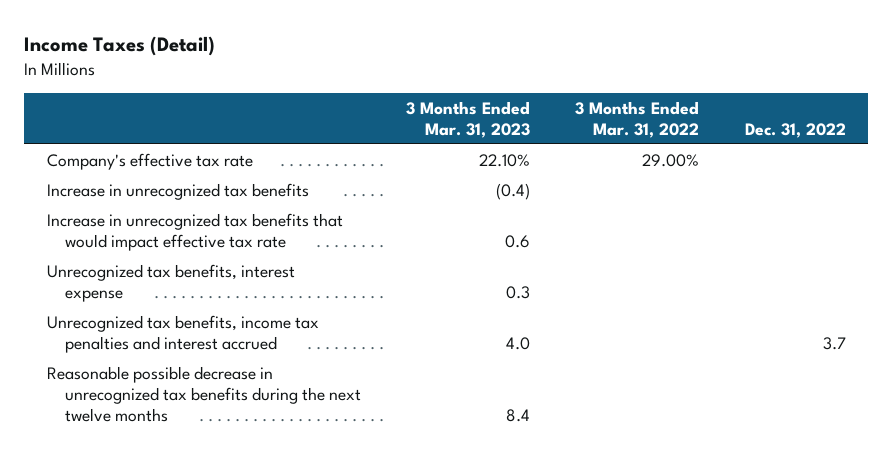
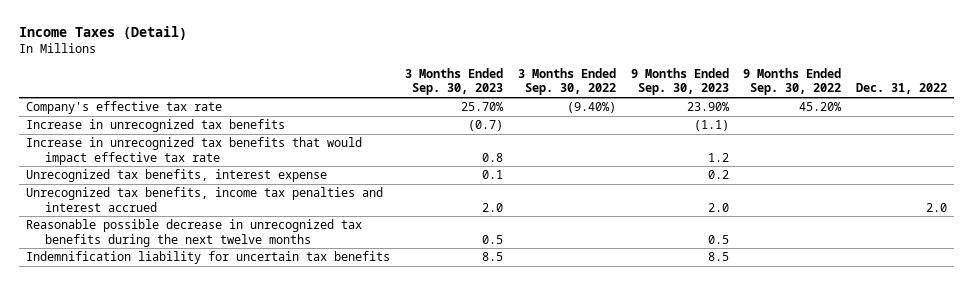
[406,100,531,138] 3 Months Ended Mar. 31, 2023 -> none
[575,100,700,138] 3 Months Ended Mar. 31, 2022 -> none
none -> [405,68,504,96] 3 Months Ended Sep. 30, 2023
none -> [517,68,616,96] 3 Months Ended Sep. 30, 2022
none -> [630,68,729,96] 9 Months Ended Sep. 30, 2023
none -> [743,68,842,96] 9 Months Ended Sep. 30, 2022
[822,336,846,350] 3.7 -> [926,202,948,212] 2.0
none -> [26,251,391,265] Indemnification liability for uncertain tax benefits

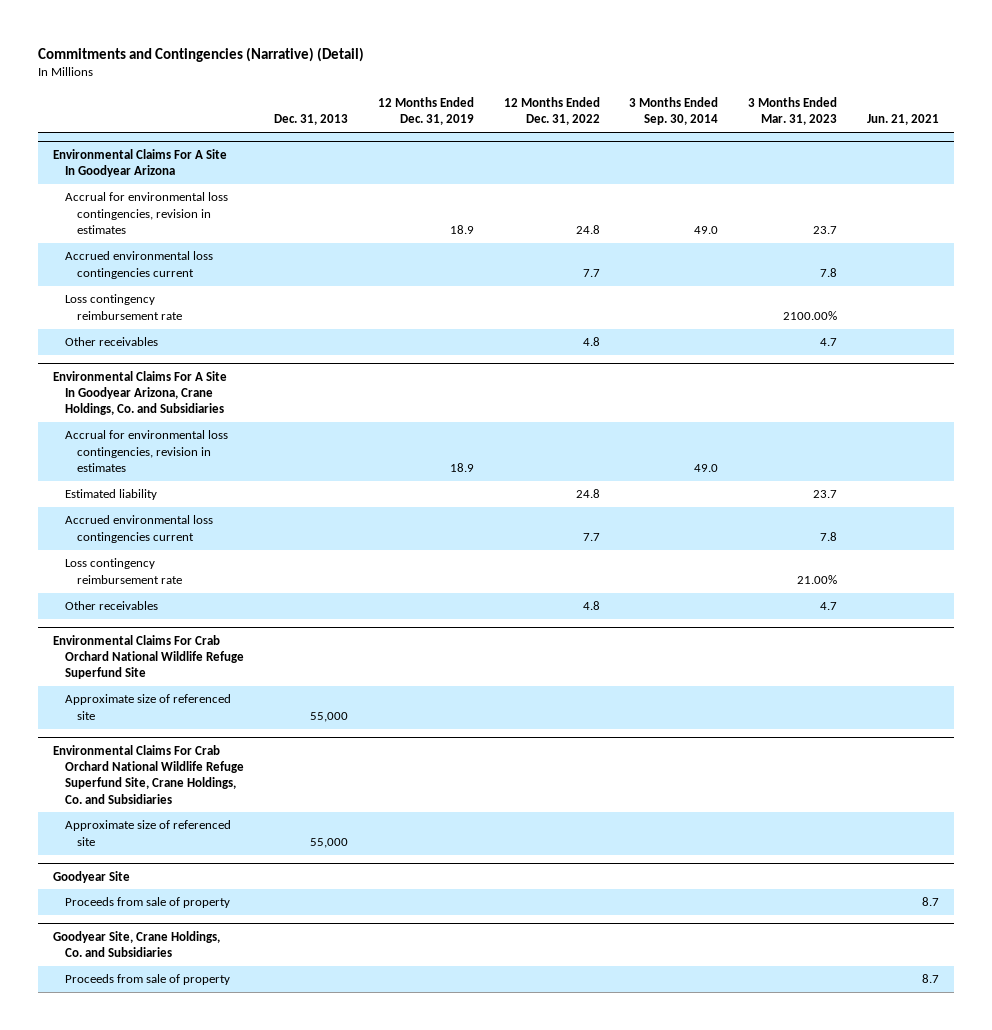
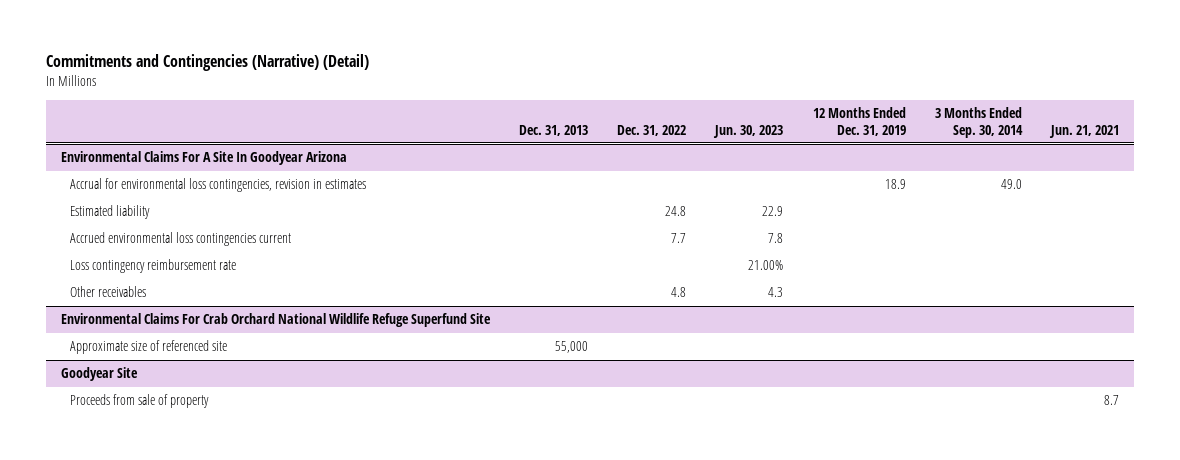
[503,97,600,126] 12 Months Ended Dec. 31, 2022 -> none
[748,97,838,126] 3 Months Ended Mar. 31, 2023 -> none
none -> [617,124,687,136] Dec. 31, 2022
none -> [713,124,784,138] Jun. 30, 2023
none -> [70,205,151,220] Estimated liability
[53,370,228,416] Environmental Claims For A Site In Goodyear Arizona, Crane Holdings, Co. and Subsidiaries -> none
[65,430,229,473] Accrual for environmental loss contingencies, revision in estimates -> none
[65,489,158,501] Estimated liability -> none
[65,515,214,543] Accrued environmental loss contingencies current -> none
[65,558,183,584] Loss contingency reimbursement rate -> none
[65,601,159,611] Other receivables -> none
[53,744,245,804] Environmental Claims For Crab Orchard National Wildlife Refuge Superfund Site, Crane Holdings, Co. and Subsidiaries -> none
[65,820,232,846] Approximate size of referenced site -> none
[53,930,221,957] Goodyear Site, Crane Holdings, Co. and Subsidiaries -> none
[65,974,231,986] Proceeds from sale of property -> none

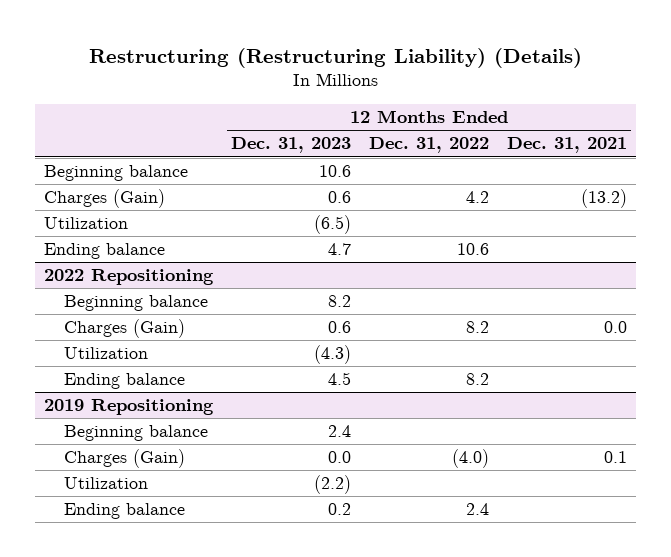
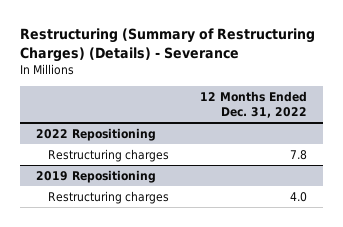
[88,47,582,68] Restructuring (Restructuring Liability) (Details) -> [20,27,316,62] Restructuring (Summary of Restructuring Charges) (Details) - Severance
[231,137,352,154] Dec. 31, 2023 -> none
[506,137,627,154] Dec. 31, 2021 -> none
[44,165,189,182] Beginning balance -> none
[44,189,166,209] Charges (Gain) -> none
[44,217,129,230] Utilization -> none
[44,243,166,260] Ending balance -> none
[63,295,208,312] Beginning balance -> none
[63,347,148,360] Utilization -> none
[63,373,185,390] Ending balance -> none
[63,319,185,339] Charges (Gain) -> [48,149,170,163] Restructuring charges
[465,321,489,334] 8.2 -> [290,150,308,161] 7.8
[63,425,208,442] Beginning balance -> none
[63,477,148,490] Utilization -> none
[63,503,185,520] Ending balance -> none
[63,449,185,469] Charges (Gain) -> [48,191,170,205] Restructuring charges
[451,449,489,469] (4.0) -> [290,192,308,203] 4.0

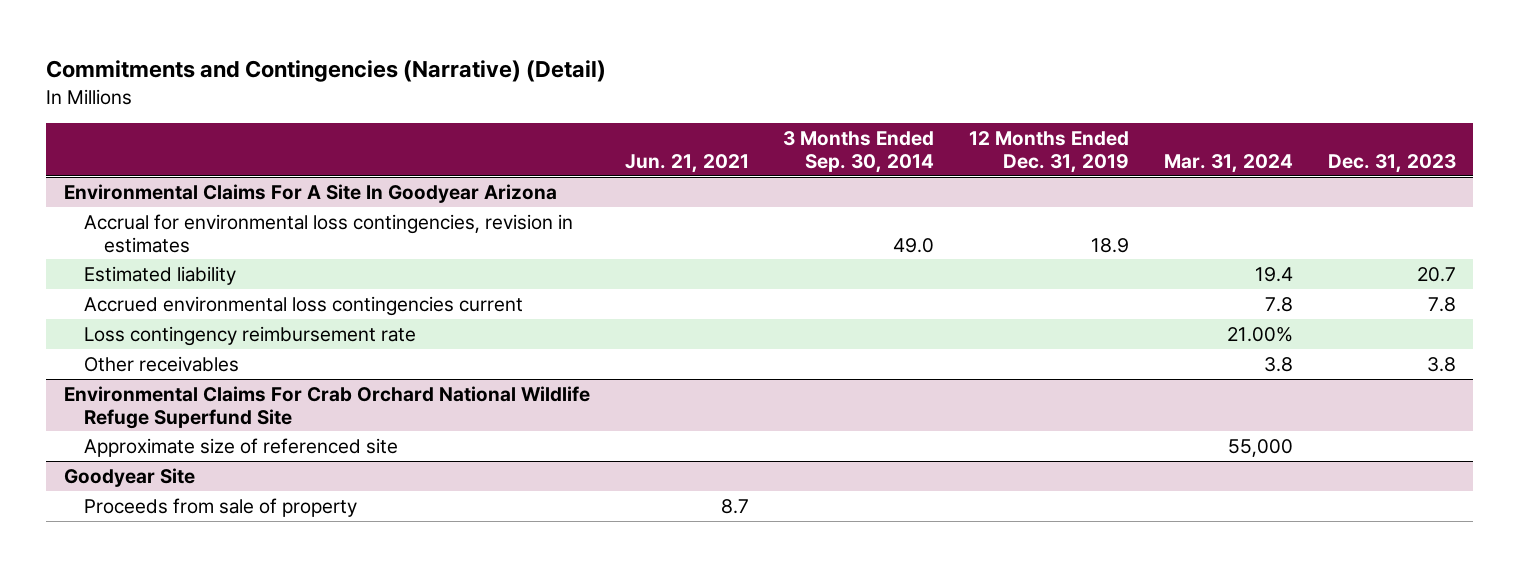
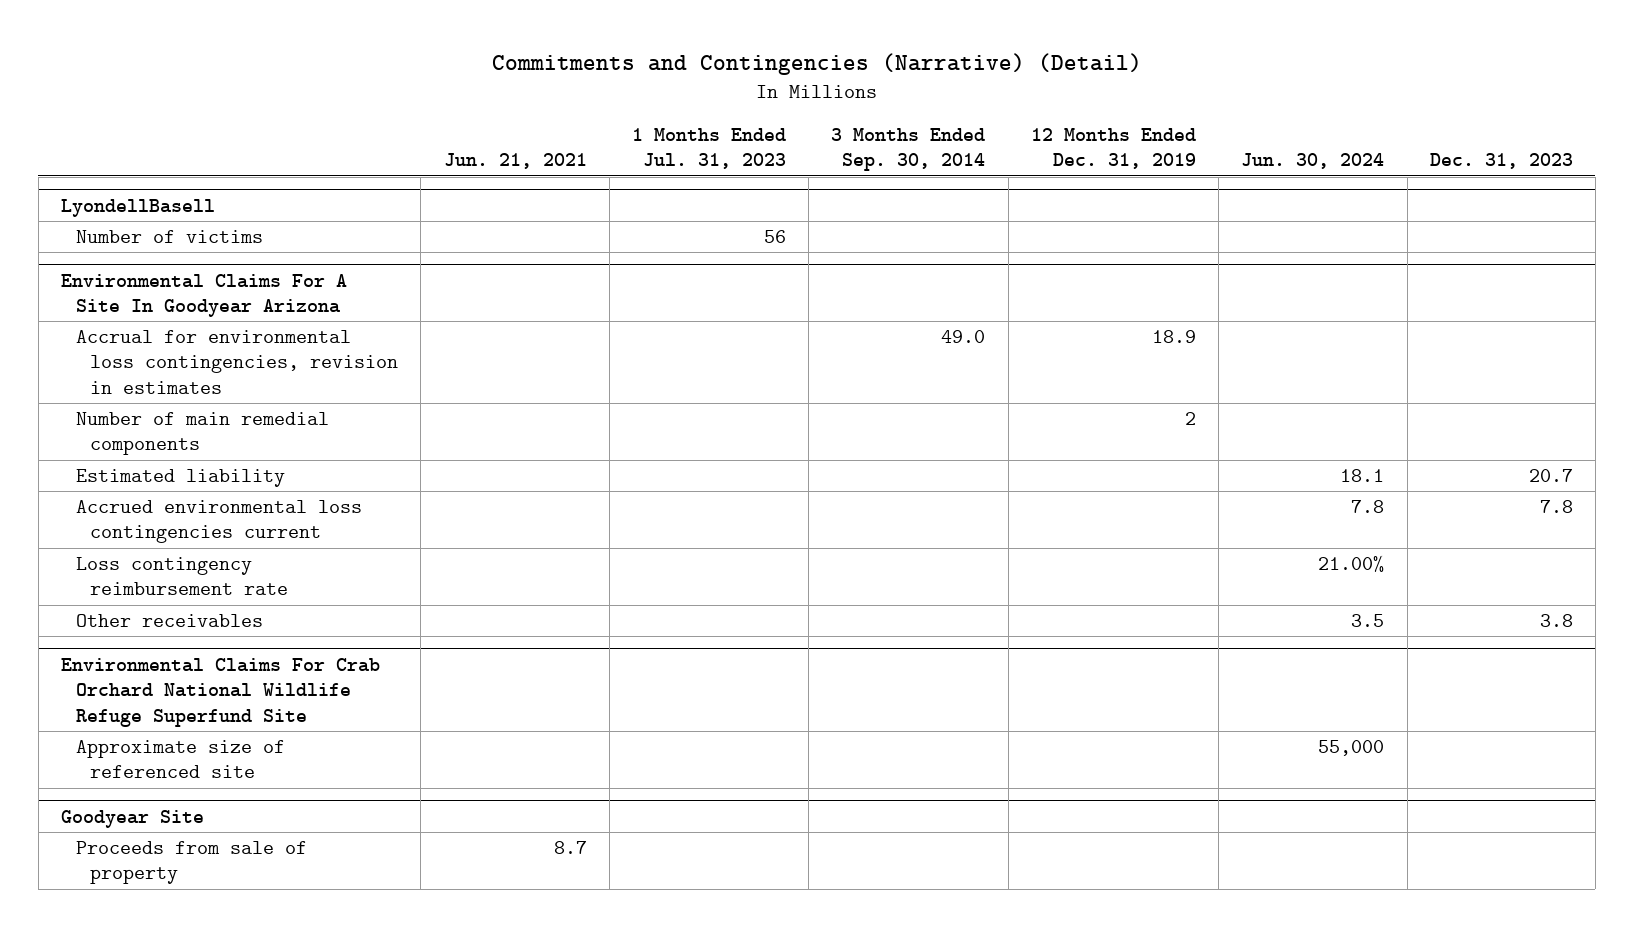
[1163,153,1293,173] Mar. 31, 2024 -> none
none -> [631,127,786,170] 1 Months Ended Jul. 31, 2023
none -> [1241,153,1385,170] Jun. 30, 2024
none -> [61,198,216,217] LyondellBasell
none -> [75,229,263,243] Number of victims
none -> [75,411,329,456] Number of main remedial components

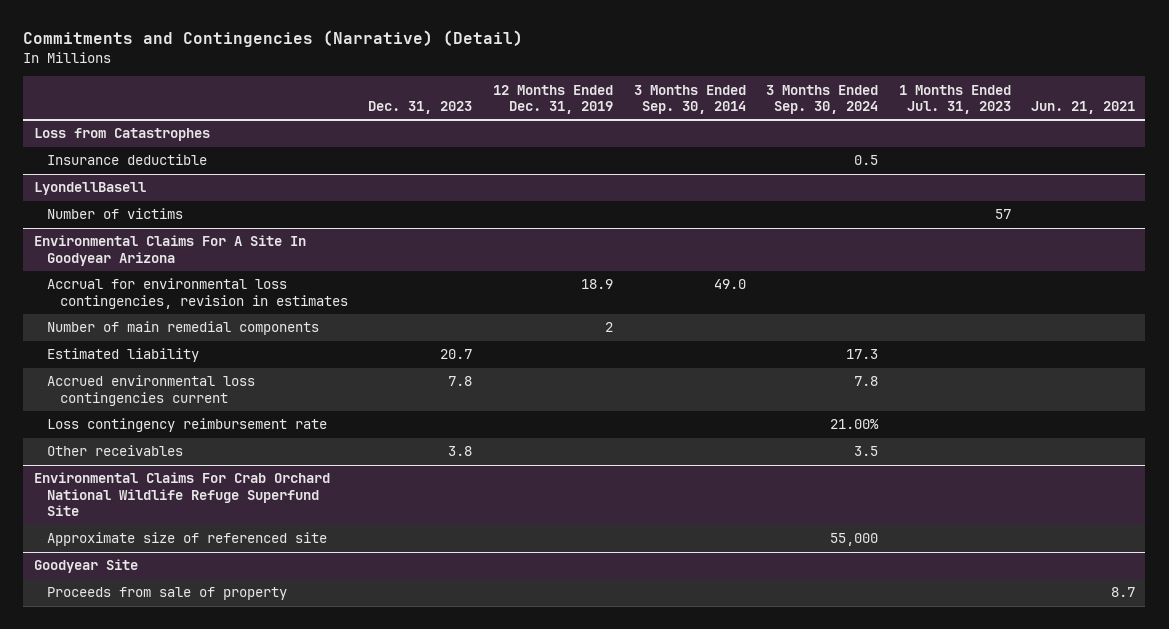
[1241,153,1385,170] Jun. 30, 2024 -> none
none -> [766,84,879,115] 3 Months Ended Sep. 30, 2024
none -> [33,128,210,142] Loss from Catastrophes
none -> [46,154,207,166] Insurance deductible
[763,229,786,243] 56 -> [994,209,1011,220] 57

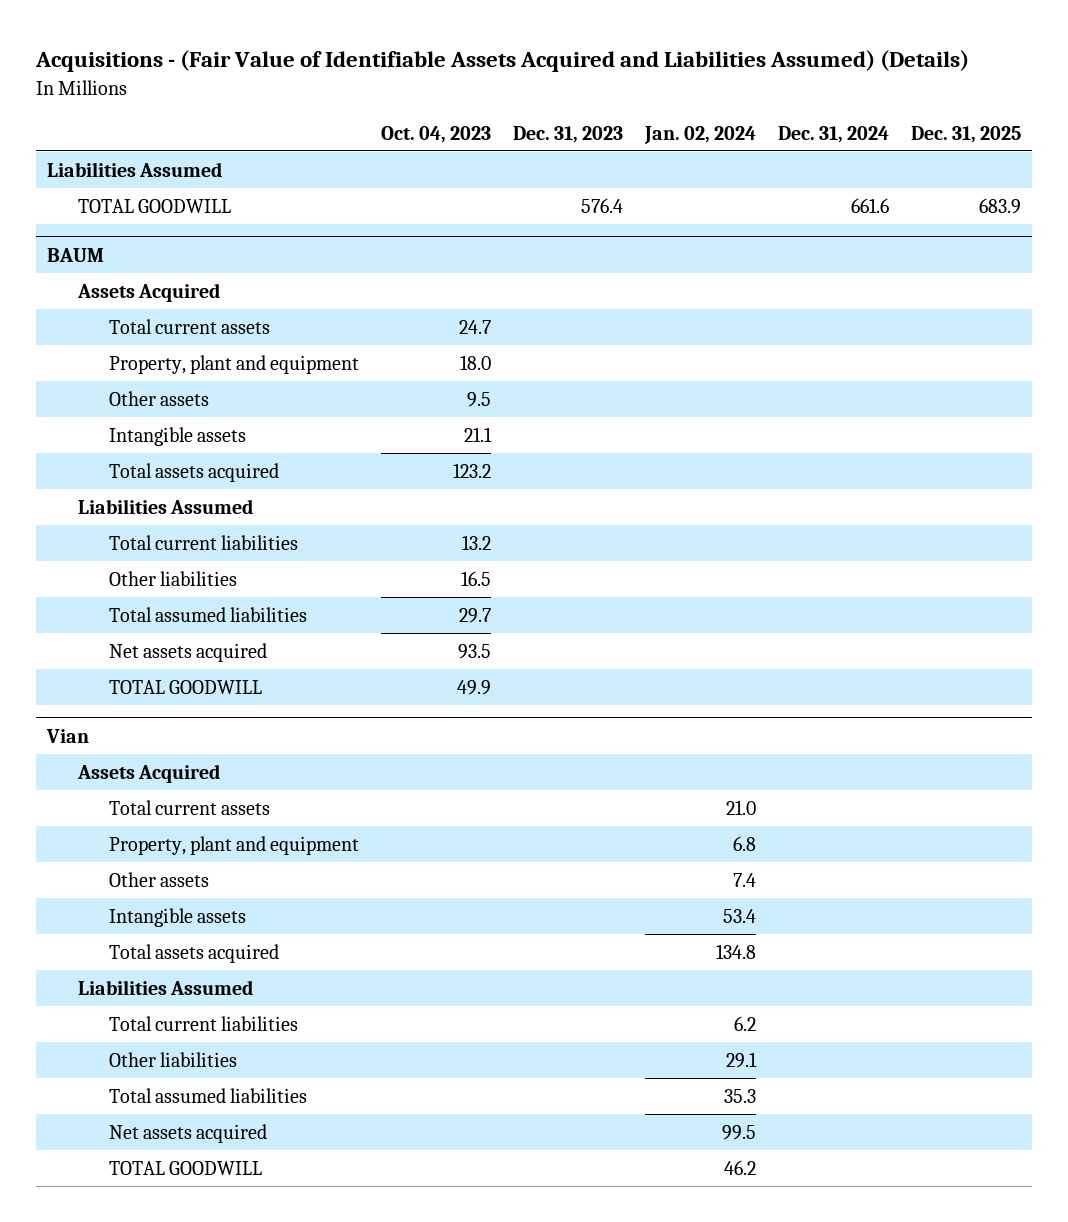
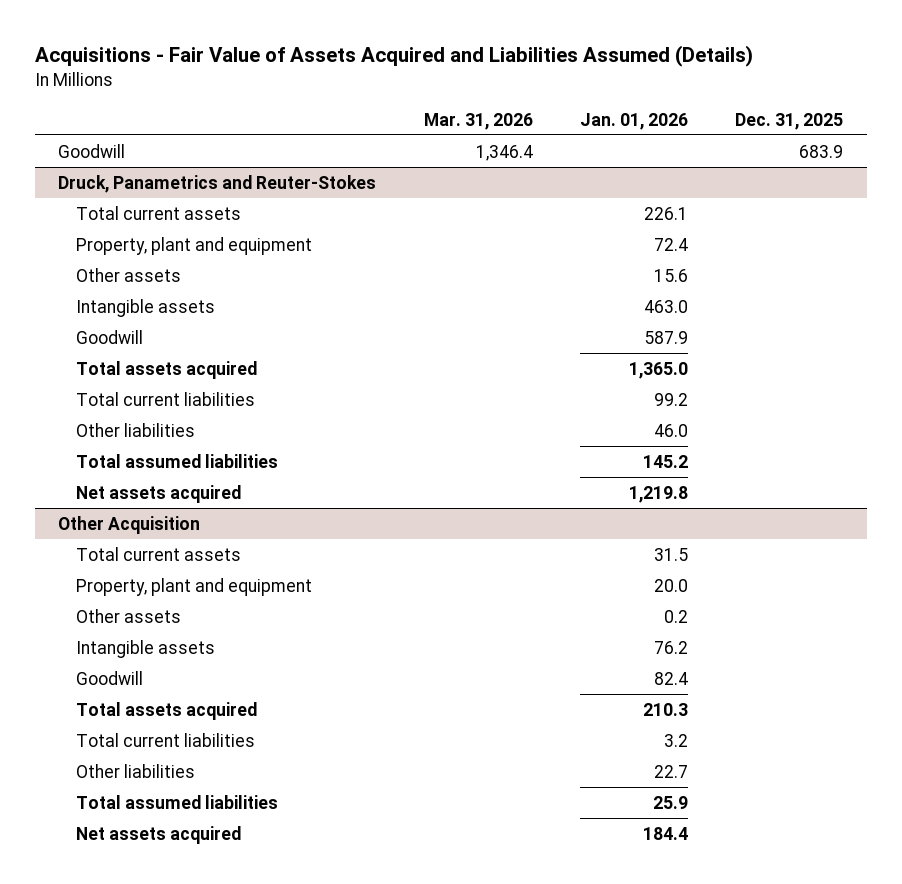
[35,50,970,73] Acquisitions - (Fair Value of Identifiable Assets Acquired and Liabilities Assumed) (Details) -> [34,45,753,68] Acquisitions - Fair Value of Assets Acquired and Liabilities Assumed (Details)
[381,125,492,143] Oct. 04, 2023 -> none
[512,125,623,143] Dec. 31, 2023 -> none
[643,125,756,144] Jan. 02, 2024 -> none
[777,125,889,143] Dec. 31, 2024 -> none
none -> [423,112,533,130] Mar. 31, 2026
none -> [579,112,688,130] Jan. 01, 2026
[47,161,223,177] Liabilities Assumed -> none
[47,247,105,262] BAUM -> none
[77,282,221,302] Assets Acquired -> none
[109,318,271,334] Total current assets -> none
[109,354,360,374] Property, plant and equipment -> none
[109,390,210,406] Other assets -> none
[109,426,247,446] Intangible assets -> none
[109,462,280,482] Total assets acquired -> none
[78,498,254,514] Liabilities Assumed -> none
[109,534,299,550] Total current liabilities -> none
[109,570,238,586] Other liabilities -> none
[109,606,308,622] Total assumed liabilities -> none
[109,642,268,662] Net assets acquired -> none
[109,679,263,694] TOTAL GOODWILL -> none
[46,728,90,743] Vian -> none
[77,763,221,783] Assets Acquired -> none
[109,799,271,815] Total current assets -> none
[109,835,360,855] Property, plant and equipment -> none
[109,871,210,887] Other assets -> none
[109,907,247,927] Intangible assets -> none
[109,943,280,963] Total assets acquired -> none
[78,979,254,995] Liabilities Assumed -> none
[109,1015,299,1031] Total current liabilities -> none
[109,1051,238,1067] Other liabilities -> none
[109,1087,308,1103] Total assumed liabilities -> none
[109,1123,268,1143] Net assets acquired -> none
[109,1160,263,1175] TOTAL GOODWILL -> none
[78,198,232,213] TOTAL GOODWILL -> [58,143,126,158] Goodwill
none -> [58,174,377,193] Druck, Panametrics and Reuter-Stokes
none -> [76,205,242,220] Total current assets
none -> [76,236,313,255] Property, plant and equipment
none -> [76,267,182,282] Other assets
none -> [76,298,216,317] Intangible assets
none -> [76,329,144,344] Goodwill
none -> [76,360,258,379] Total assets acquired
none -> [76,391,256,406] Total current liabilities
none -> [76,422,196,437] Other liabilities
none -> [76,453,279,468] Total assumed liabilities
none -> [76,484,242,503] Net assets acquired
none -> [58,515,201,534] Other Acquisition
none -> [76,546,242,561] Total current assets
none -> [76,577,313,596] Property, plant and equipment
none -> [76,608,182,623] Other assets
none -> [76,639,216,658] Intangible assets
none -> [76,670,144,685] Goodwill
none -> [76,701,258,720] Total assets acquired
none -> [76,732,256,747] Total current liabilities
none -> [76,763,196,778] Other liabilities
none -> [76,794,279,809] Total assumed liabilities
none -> [76,825,242,844] Net assets acquired

